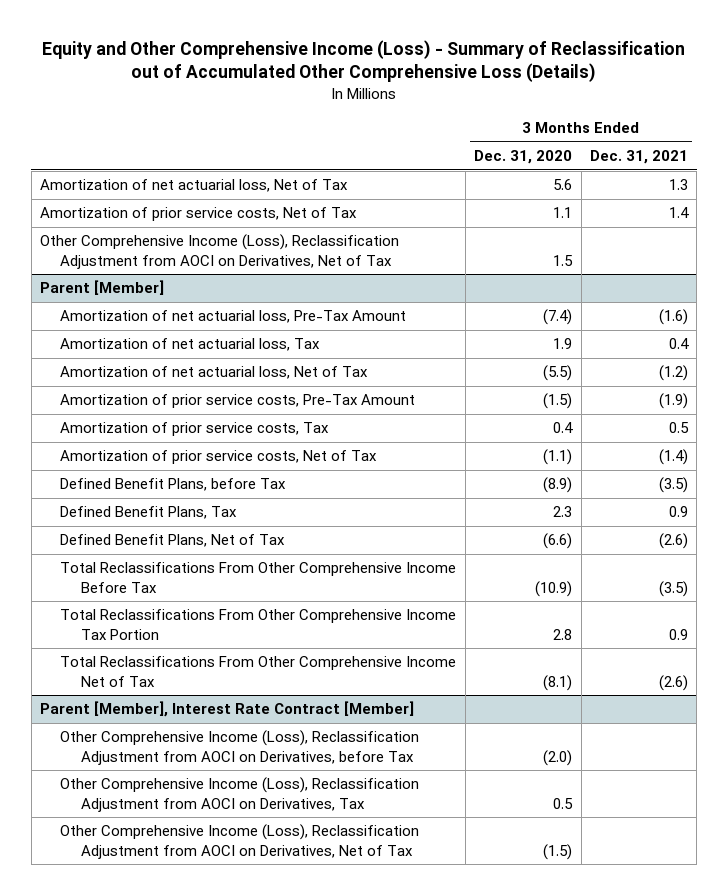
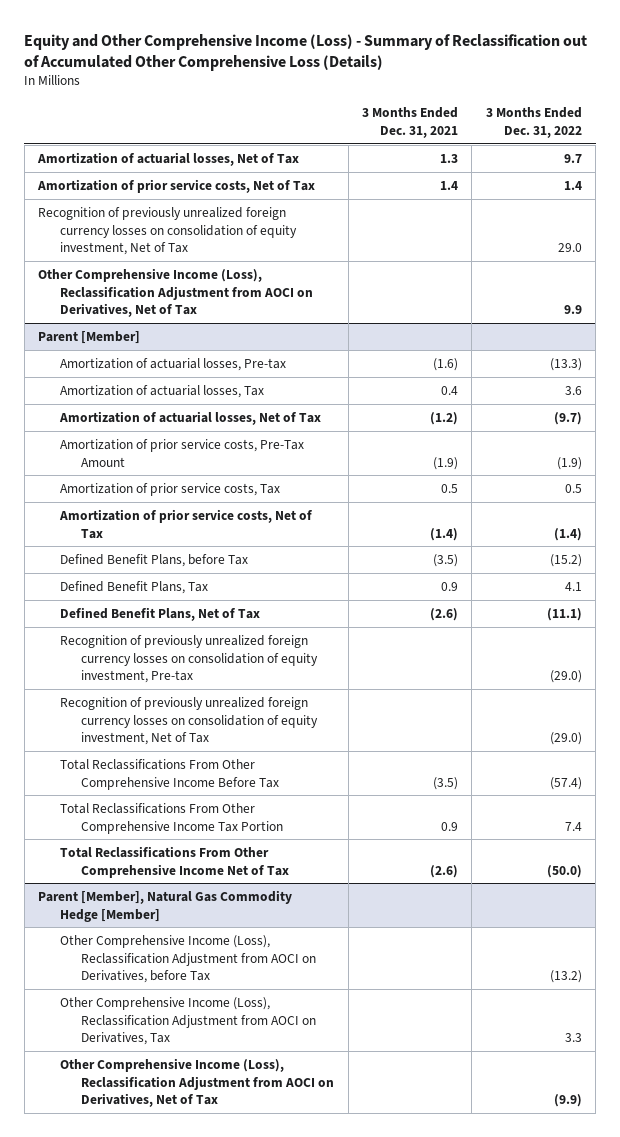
[474,150,573,165] Dec. 31, 2020 -> none
none -> [485,107,582,138] 3 Months Ended Dec. 31, 2022
[40,179,349,193] Amortization of net actuarial loss, Net of Tax -> [37,151,300,166] Amortization of actuarial losses, Net of Tax
none -> [38,206,297,256] Recognition of previously unrealized foreign currency losses on consolidation of equity investment, Net of Tax
[60,310,407,324] Amortization of net actuarial loss, Pre-Tax Amount -> [59,357,286,371] Amortization of actuarial losses, Pre-tax
[60,338,321,352] Amortization of net actuarial loss, Tax -> [59,384,264,398] Amortization of actuarial losses, Tax
[60,366,369,380] Amortization of net actuarial loss, Net of Tax -> [58,410,321,425] Amortization of actuarial losses, Net of Tax
none -> [59,634,319,684] Recognition of previously unrealized foreign currency losses on consolidation of equity investment, Pre-tax
none -> [59,696,319,746] Recognition of previously unrealized foreign currency losses on consolidation of equity investment, Net of Tax
[40,701,415,718] Parent [Member], Interest Rate Contract [Member] -> none
none -> [38,889,293,922] Parent [Member], Natural Gas Commodity Hedge [Member]

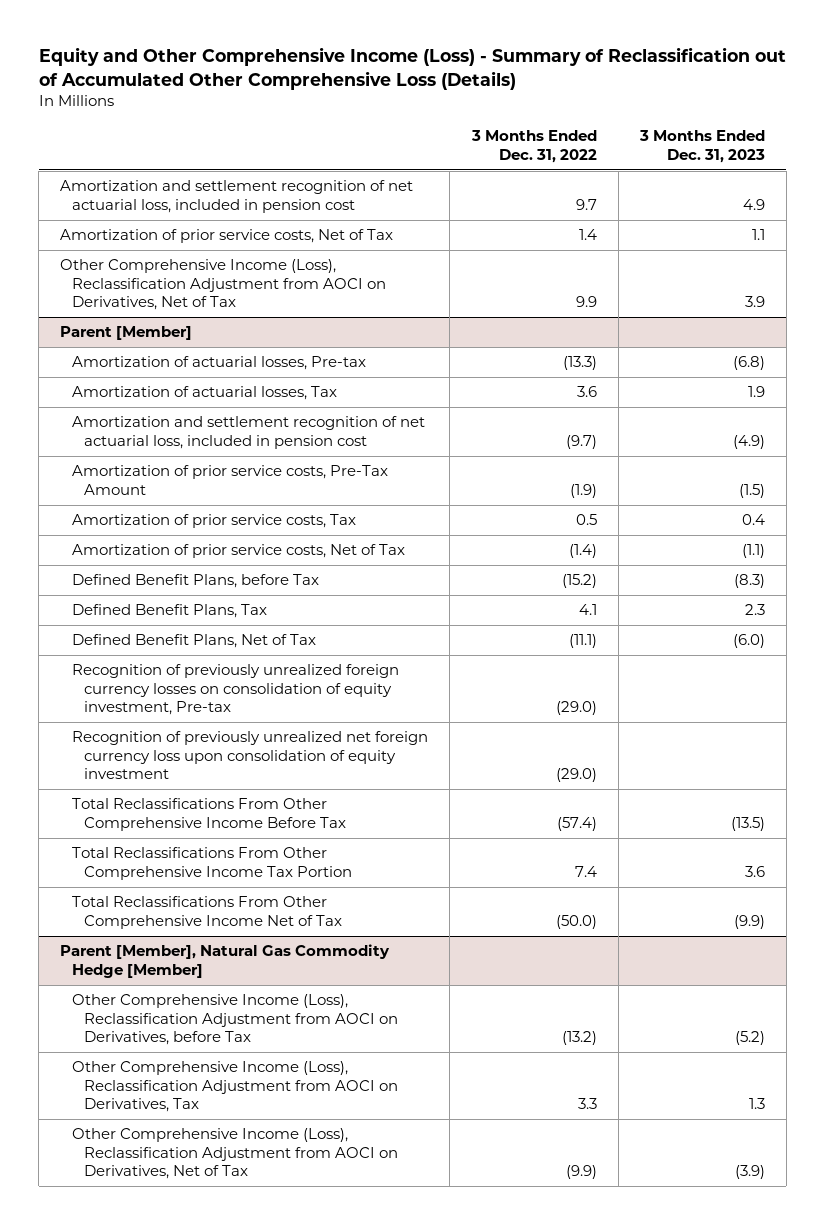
[362,107,459,138] 3 Months Ended Dec. 31, 2021 -> none
none -> [638,130,765,163] 3 Months Ended Dec. 31, 2023
[37,151,300,166] Amortization of actuarial losses, Net of Tax -> [60,180,414,213] Amortization and settlement recognition of net actuarial loss, included in pension cost
[38,206,297,256] Recognition of previously unrealized foreign currency losses on consolidation of equity investment, Net of Tax -> none
[58,410,321,425] Amortization of actuarial losses, Net of Tax -> [72,416,426,449] Amortization and settlement recognition of net actuarial loss, included in pension cost
[59,696,319,746] Recognition of previously unrealized foreign currency losses on consolidation of equity investment, Net of Tax -> [72,731,429,780] Recognition of previously unrealized net foreign currency loss upon consolidation of equity investment

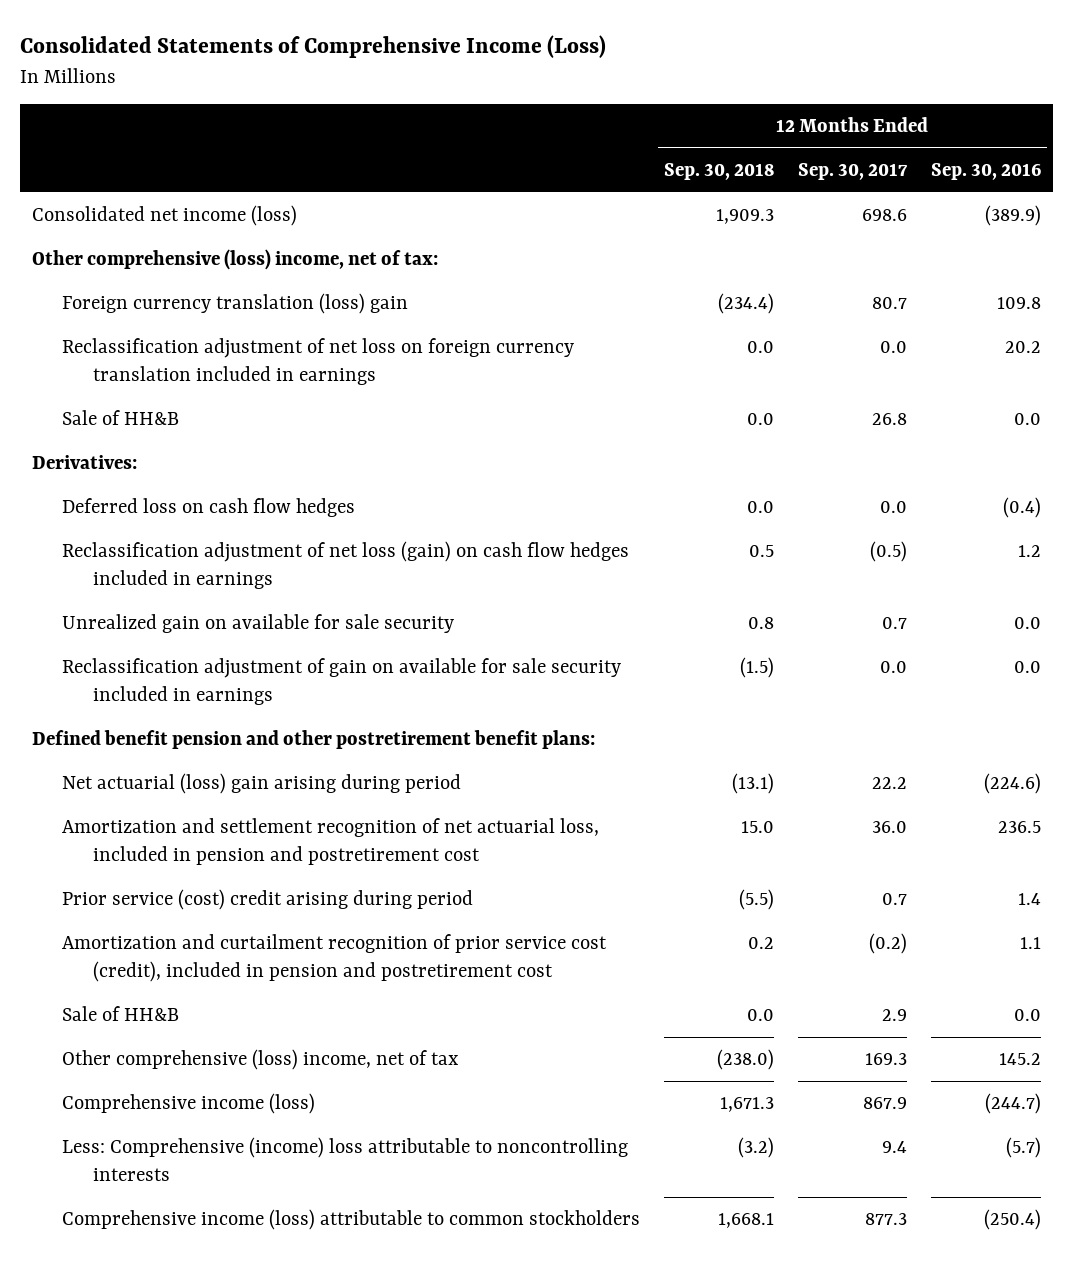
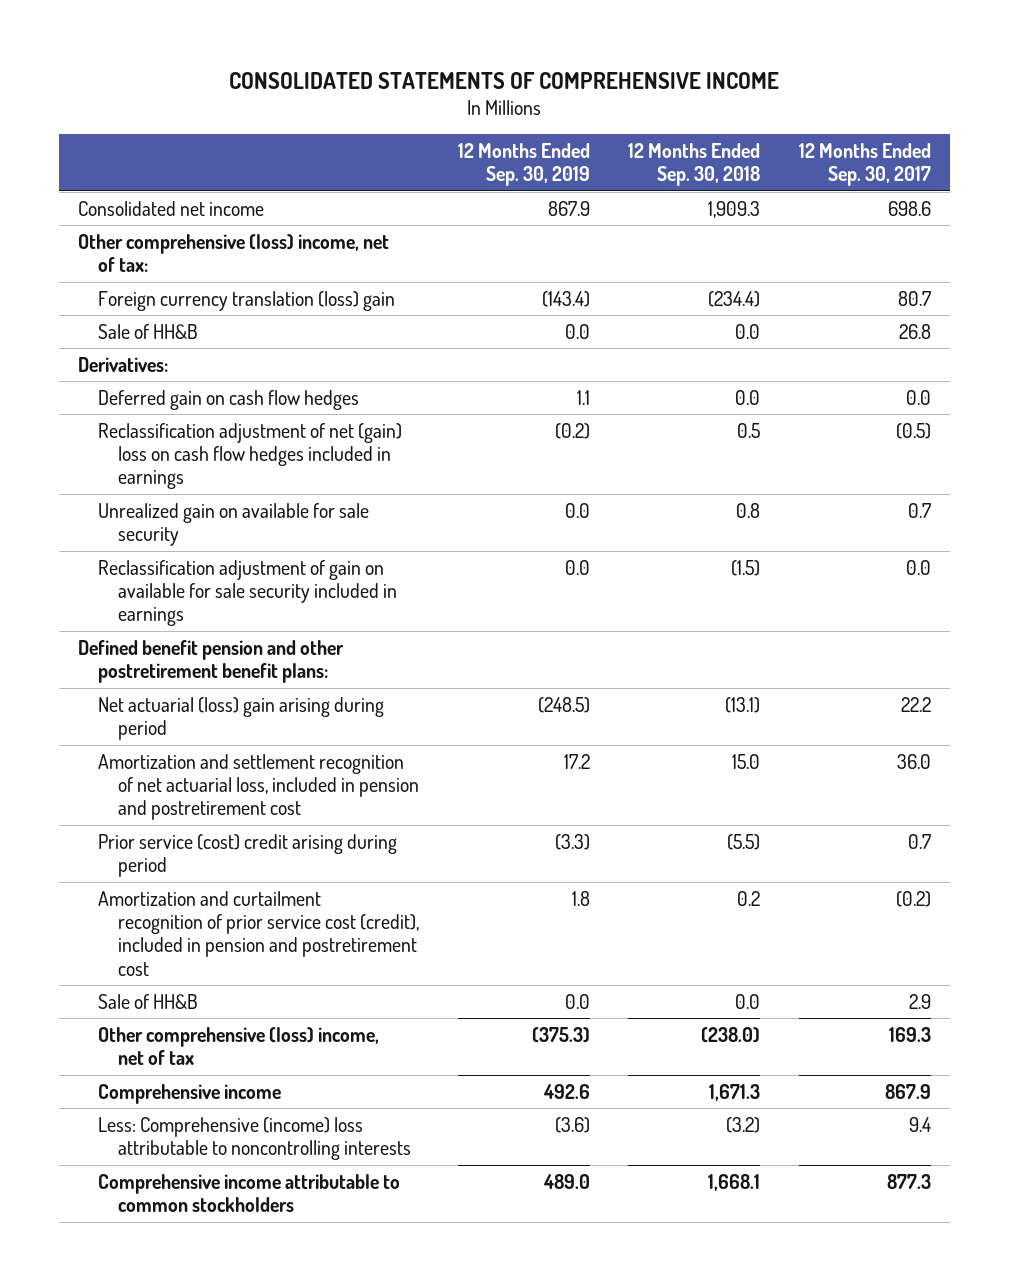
[19,35,606,59] Consolidated Statements of Comprehensive Income (Loss) -> [229,71,780,89] CONSOLIDATED STATEMENTS OF COMPREHENSIVE INCOME
[930,163,1041,181] Sep. 30, 2016 -> none
none -> [457,143,590,187] 12 Months Ended Sep. 30, 2019
[31,205,297,227] Consolidated net income (loss) -> [77,200,264,216] Consolidated net income
[62,338,575,385] Reclassification adjustment of net loss on foreign currency translation included in earnings -> none
[62,498,356,518] Deferred loss on cash flow hedges -> [98,389,360,410] Deferred gain on cash flow hedges
[62,541,630,589] Reclassification adjustment of net loss (gain) on cash flow hedges included in earnings -> [98,422,403,490] Reclassification adjustment of net (gain) loss on cash flow hedges included in earnings
[62,1093,316,1115] Comprehensive income (loss) -> [98,1083,282,1104] Comprehensive income
[62,1209,641,1231] Comprehensive income (loss) attributable to common stockholders -> [98,1173,401,1213] Comprehensive income attributable to common stockholders

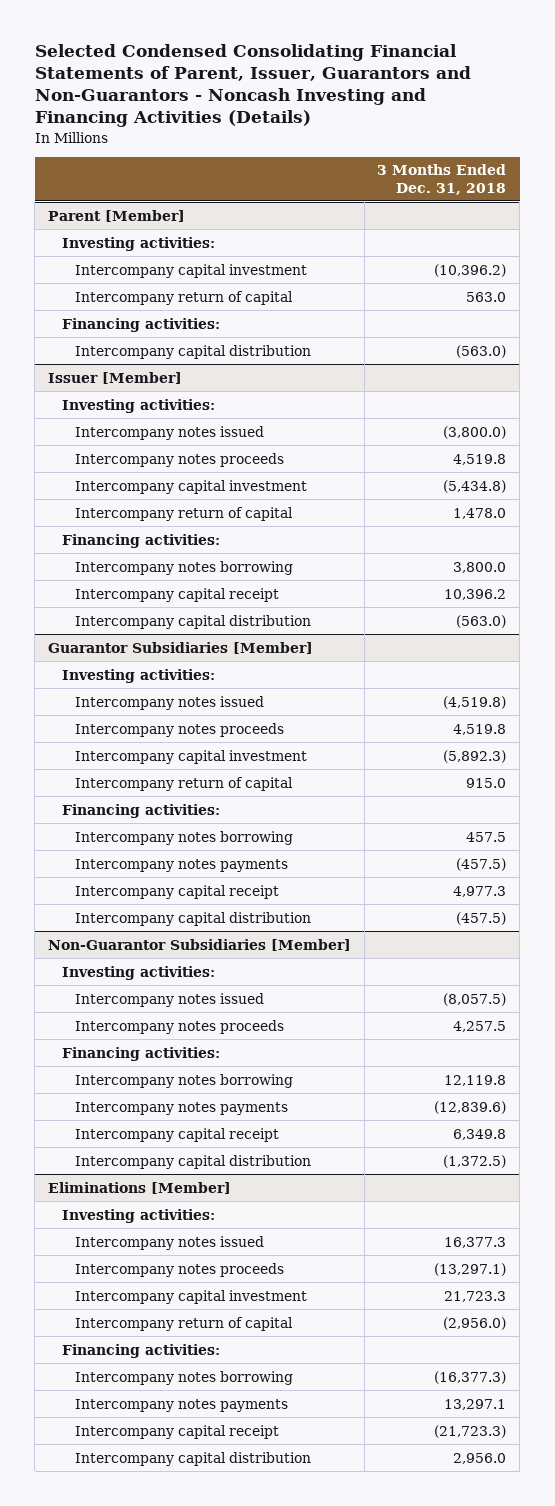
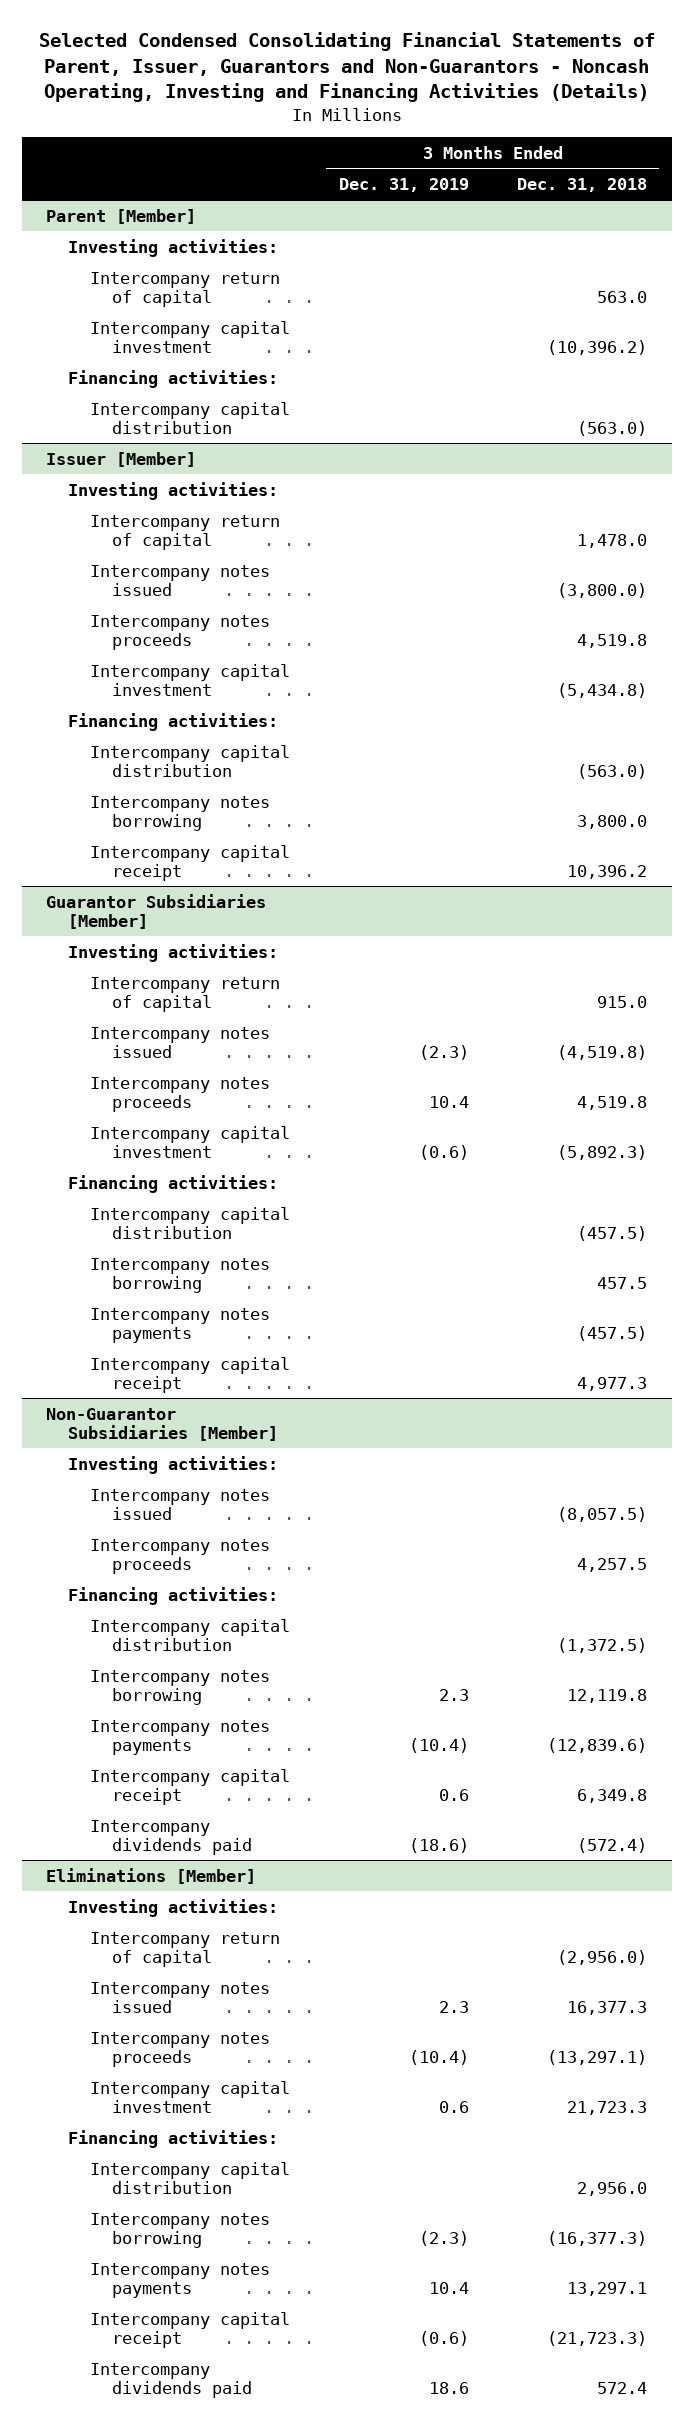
[34,44,471,128] Selected Condensed Consolidating Financial Statements of Parent, Issuer, Guarantors and Non-Guarantors - Noncash Investing and Financing Activities (Details) -> [38,32,655,103] Selected Condensed Consolidating Financial Statements of Parent, Issuer, Guarantors and Non-Guarantors - Noncash Operating, Investing and Financing Activities (Details)
none -> [338,177,469,192] Dec. 31, 2019
[75,263,308,278] Intercompany capital investment -> [89,320,290,353] Intercompany capital investment
[75,506,294,521] Intercompany return of capital -> [89,514,280,550] Intercompany return of capital
[75,614,312,629] Intercompany capital distribution -> [89,744,290,777] Intercompany capital distribution
[75,776,294,791] Intercompany return of capital -> [89,976,280,1012] Intercompany return of capital
[75,911,312,926] Intercompany capital distribution -> [89,1206,290,1239] Intercompany capital distribution
[75,1154,312,1169] Intercompany capital distribution -> [89,1618,290,1651] Intercompany capital distribution
none -> [89,1819,252,1855] Intercompany dividends paid
[75,1316,294,1331] Intercompany return of capital -> [89,1931,280,1967] Intercompany return of capital
[75,1451,312,1466] Intercompany capital distribution -> [89,2161,290,2194] Intercompany capital distribution
none -> [89,2362,252,2398] Intercompany dividends paid

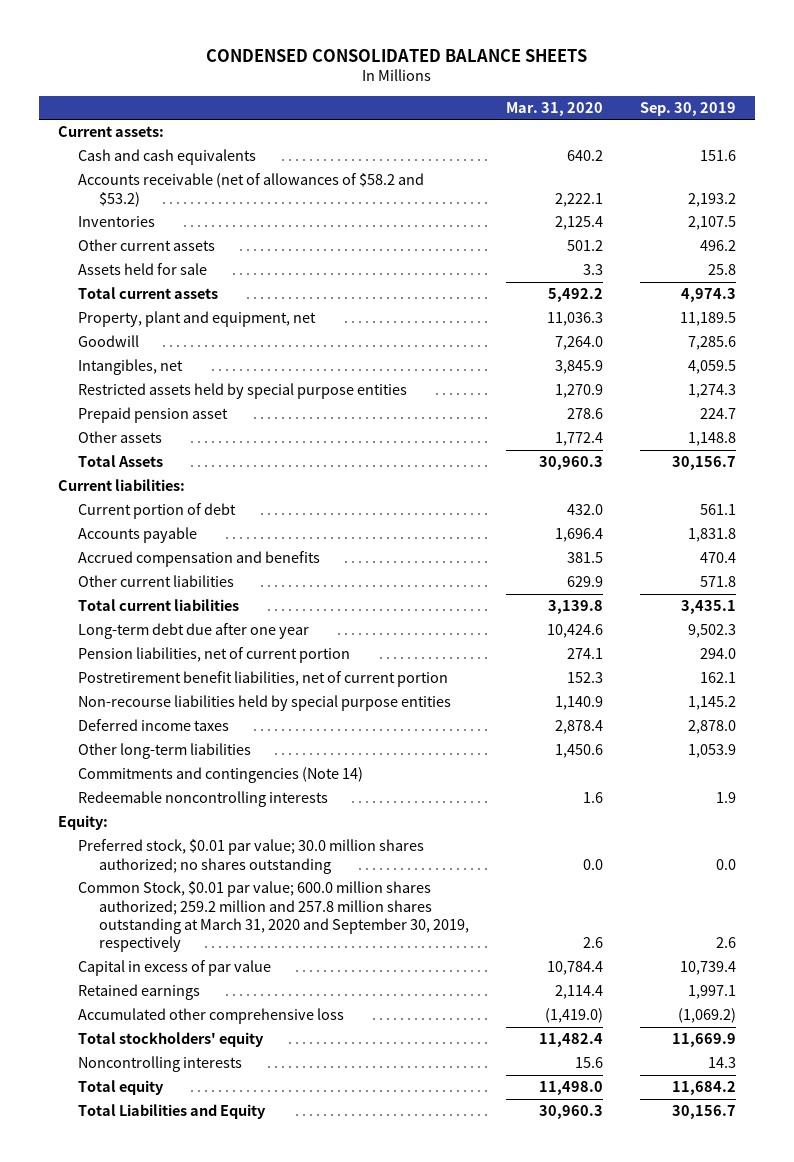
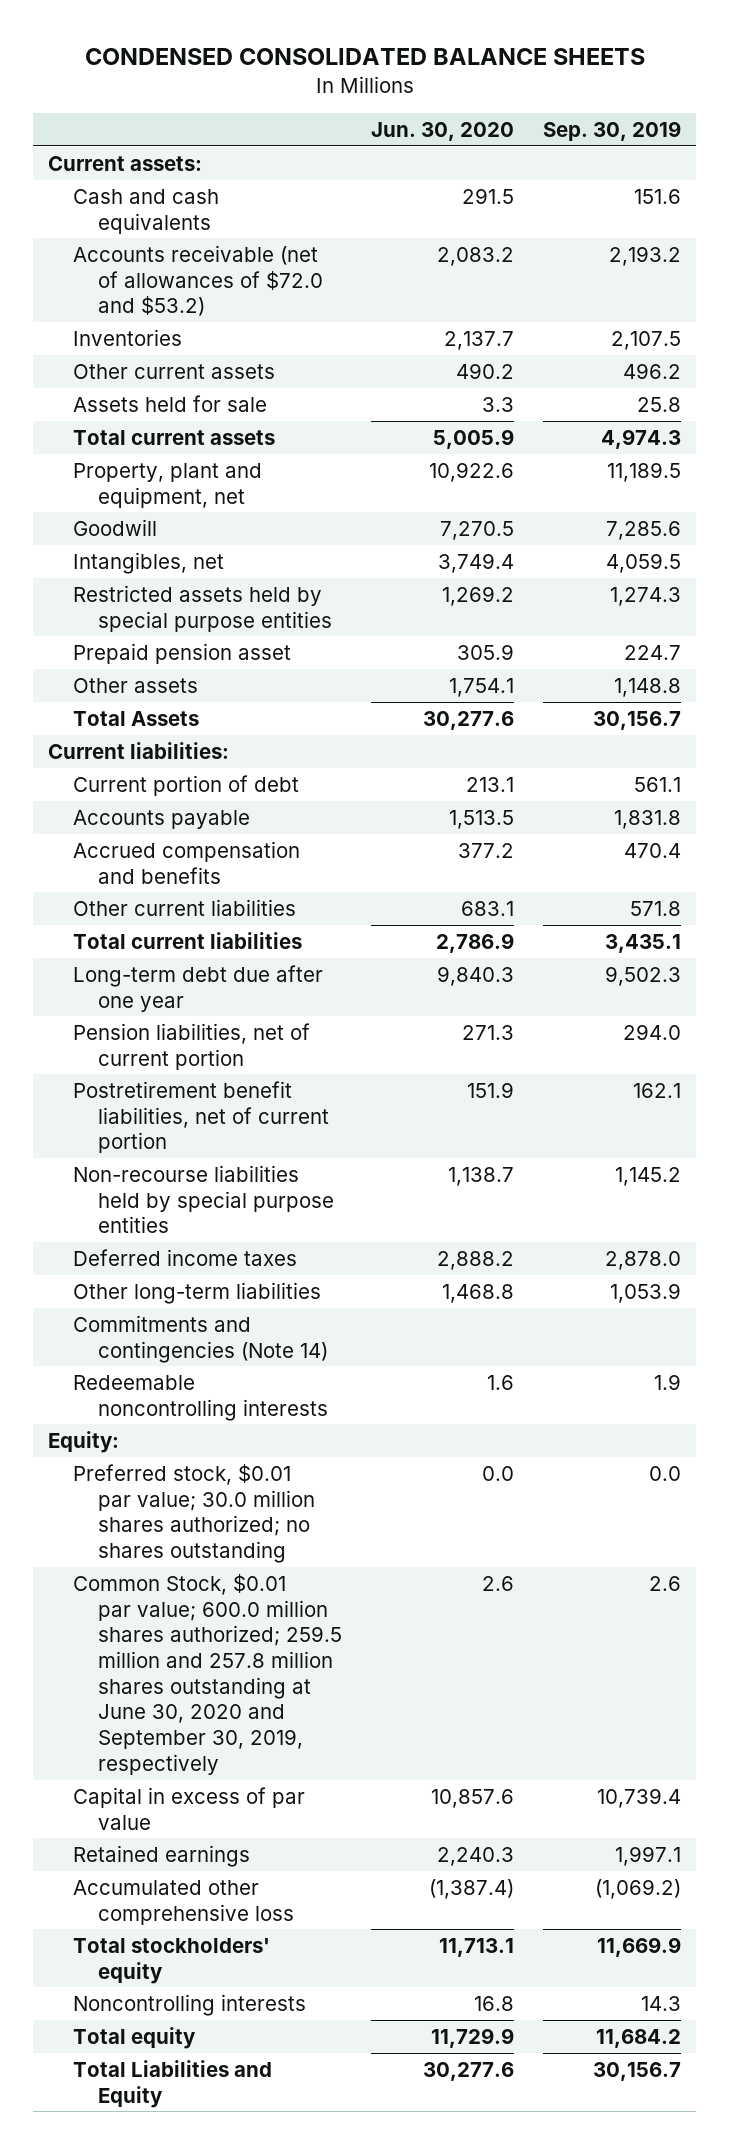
[506,101,604,116] Mar. 31, 2020 -> none
none -> [371,122,515,142] Jun. 30, 2020
[78,173,425,207] Accounts receivable (net of allowances of $58.2 and $53.2) -> [73,244,324,317] Accounts receivable (net of allowances of $72.0 and $53.2)
[78,881,470,953] Common Stock, $0.01 par value; 600.0 million shares authorized; 259.2 million and 257.8 million shares outstanding at March 31, 2020 and September 30, 2019, respectively -> [73,1573,343,1775] Common Stock, $0.01 par value; 600.0 million shares authorized; 259.5 million and 257.8 million shares outstanding at June 30, 2020 and September 30, 2019, respectively

